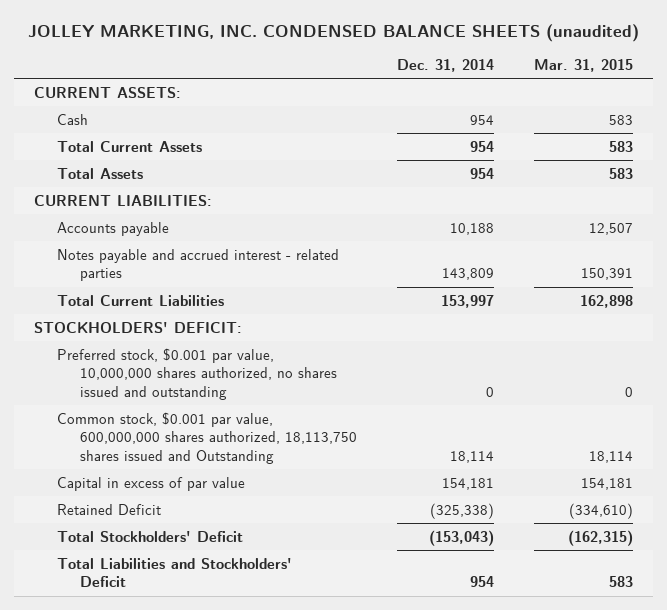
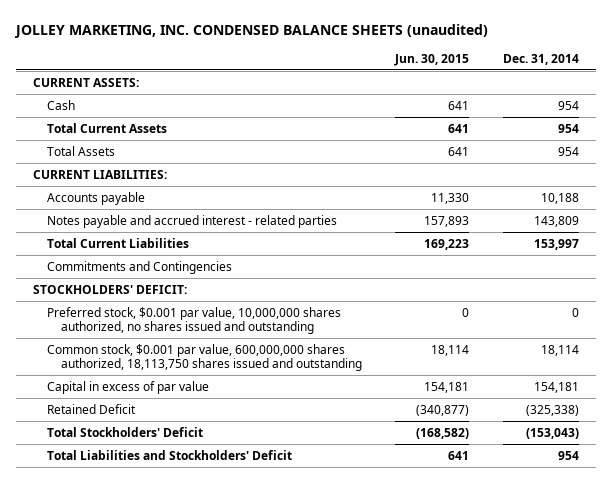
[534,58,634,72] Mar. 31, 2015 -> none
none -> [394,53,470,66] Jun. 30, 2015
none -> [46,260,232,274] Commitments and Contingencies
[57,411,358,464] Common stock, $0.001 par value, 600,000,000 shares authorized, 18,113,750 shares issued and Outstanding -> [46,343,362,372] Common stock, $0.001 par value, 600,000,000 shares authorized, 18,113,750 shares issued and outstanding

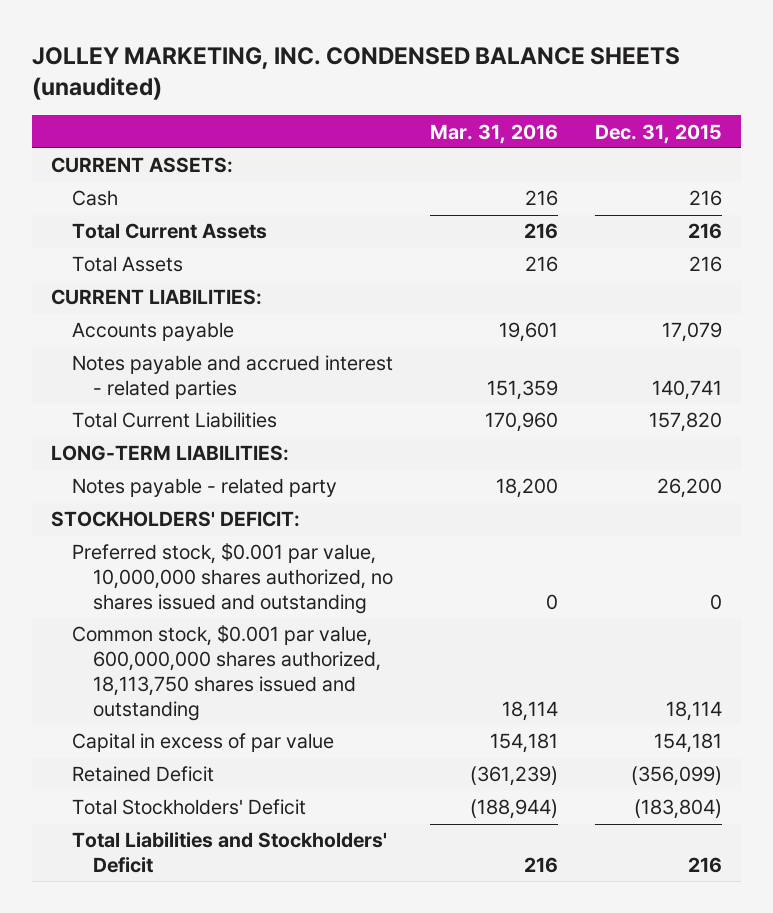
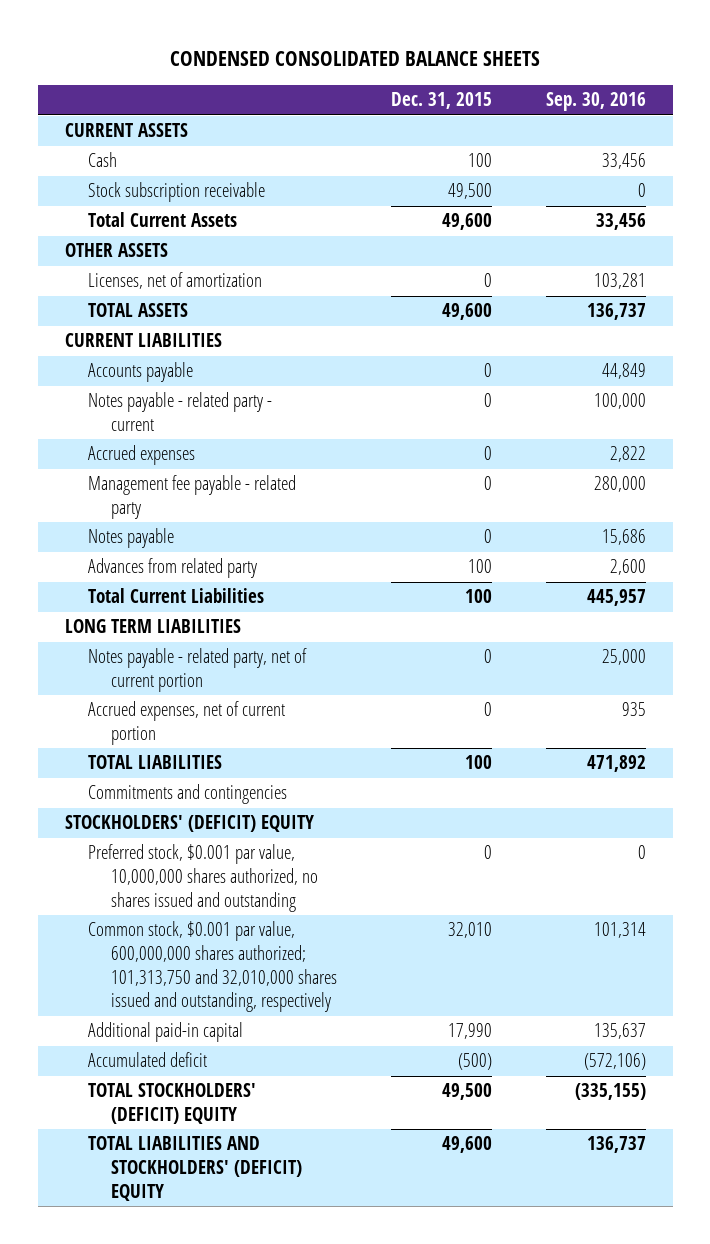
[32,46,681,101] JOLLEY MARKETING, INC. CONDENSED BALANCE SHEETS (unaudited) -> [170,51,541,67] CONDENSED CONSOLIDATED BALANCE SHEETS
[429,123,558,144] Mar. 31, 2016 -> none
none -> [545,92,646,112] Sep. 30, 2016
[71,355,393,400] Notes payable and accrued interest - related parties -> none
[50,157,233,174] CURRENT ASSETS: -> [64,123,188,138] CURRENT ASSETS
[689,190,723,207] 216 -> [467,153,492,168] 100
none -> [87,182,265,203] Stock subscription receivable
[688,223,723,240] 216 -> [441,213,492,231] 49,600
none -> [64,243,168,258] OTHER ASSETS
none -> [87,272,262,290] Licenses, net of amortization
[71,256,183,273] Total Assets -> [87,303,188,318] TOTAL ASSETS
[689,256,723,273] 216 -> [441,303,492,321] 49,600
[50,289,262,306] CURRENT LIABILITIES: -> [64,333,222,348] CURRENT LIABILITIES
[662,322,723,343] 17,079 -> [483,363,492,378] 0
none -> [87,392,272,432] Notes payable - related party - current
none -> [87,445,195,466] Accrued expenses
none -> [87,475,296,520] Management fee payable - related party
none -> [87,528,174,549] Notes payable
none -> [87,558,257,579] Advances from related party
[649,412,723,433] 157,820 -> [464,589,492,604] 100
[50,445,289,462] LONG-TERM LIABILITIES: -> [64,619,241,634] LONG TERM LIABILITIES
[71,478,337,498] Notes payable - related party -> [87,648,307,693] Notes payable - related party, net of current portion
[657,478,723,499] 26,200 -> [483,649,492,664] 0
none -> [87,701,285,746] Accrued expenses, net of current portion
none -> [87,755,222,770] TOTAL LIABILITIES
none -> [87,784,287,805] Commitments and contingencies
[50,511,300,528] STOCKHOLDERS' DEFICIT: -> [64,815,314,833] STOCKHOLDERS' (DEFICIT) EQUITY
[71,733,334,753] Capital in excess of par value -> none
[71,625,381,721] Common stock, $0.001 par value, 600,000,000 shares authorized, 18,113,750 shares issued and outstanding -> [87,921,337,1013] Common stock, $0.001 par value, 600,000,000 shares authorized; 101,313,750 and 32,010,000 shares issued and outstanding, respectively
[666,700,723,721] 18,114 -> [447,922,492,939] 32,010
none -> [87,1022,243,1043] Additional paid-in capital
[71,766,214,783] Retained Deficit -> [87,1052,207,1068] Accumulated deficit
[631,766,723,787] (356,099) -> [457,1053,492,1071] (500)
[71,799,306,816] Total Stockholders' Deficit -> [87,1083,256,1125] TOTAL STOCKHOLDERS' (DEFICIT) EQUITY
[634,799,723,820] (183,804) -> [441,1083,492,1101] 49,500
[71,832,387,874] Total Liabilities and Stockholders' Deficit -> [87,1136,302,1201] TOTAL LIABILITIES AND STOCKHOLDERS' (DEFICIT) EQUITY
[688,857,723,874] 216 -> [441,1136,492,1154] 49,600

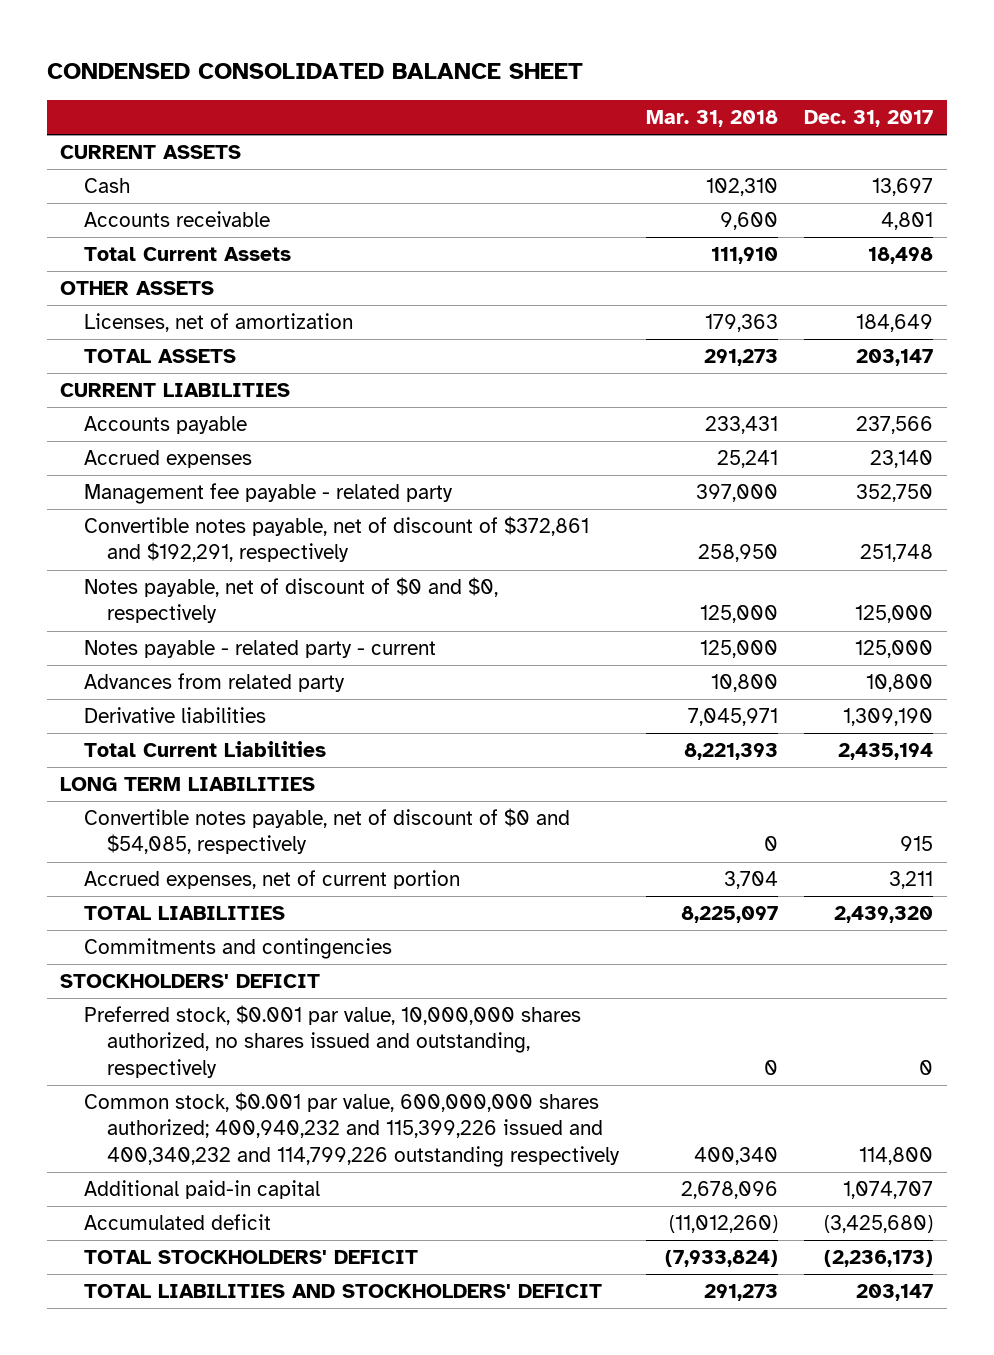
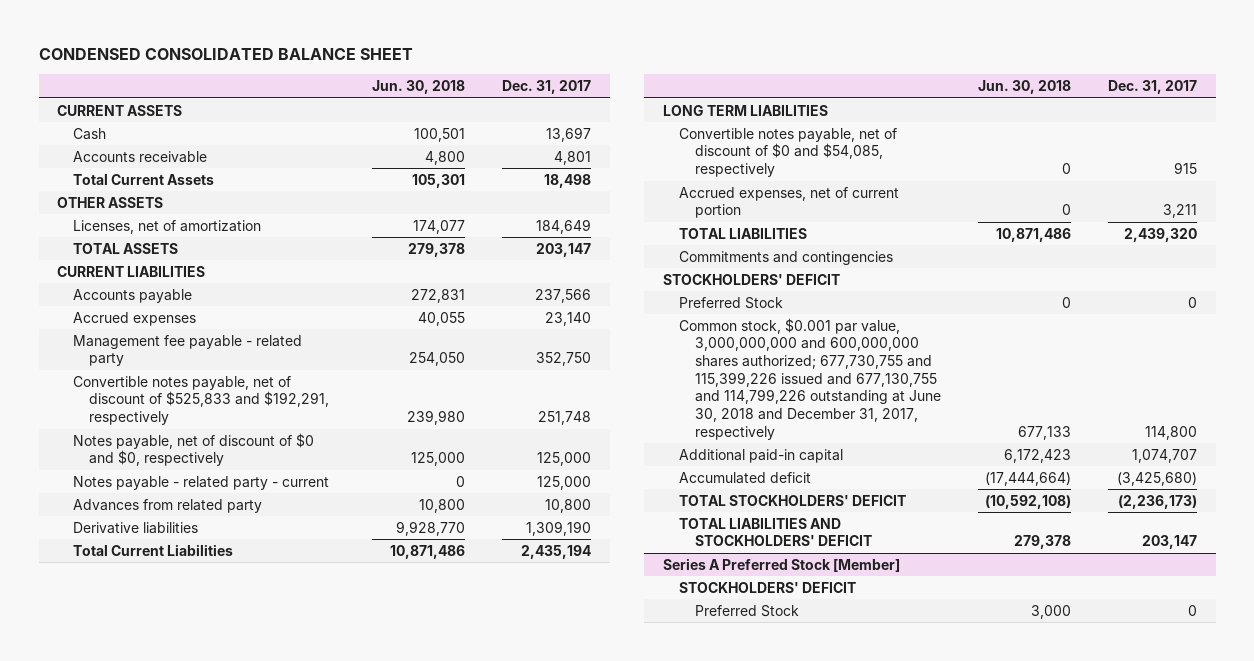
[645,109,778,127] Mar. 31, 2018 -> none
none -> [372,79,466,94] Jun. 30, 2018
[83,516,589,563] Convertible notes payable, net of discount of $372,861 and $192,291, respectively -> [73,375,330,426] Convertible notes payable, net of discount of $525,833 and $192,291, respectively
[83,1005,581,1078] Preferred stock, $0.001 par value, 10,000,000 shares authorized, no shares issued and outstanding, respectively -> [678,296,783,309] Preferred Stock
[83,1092,621,1167] Common stock, $0.001 par value, 600,000,000 shares authorized; 400,940,232 and 115,399,226 issued and 400,340,232 and 114,799,226 outstanding respectively -> [678,317,941,440] Common stock, $0.001 par value, 3,000,000,000 and 600,000,000 shares authorized; 677,730,755 and 115,399,226 issued and 677,130,755 and 114,799,226 outstanding at June 30, 2018 and December 31, 2017, respectively
none -> [662,557,900,572] Series A Preferred Stock [Member]
none -> [678,581,856,593] STOCKHOLDERS' DEFICIT
none -> [694,604,799,617] Preferred Stock

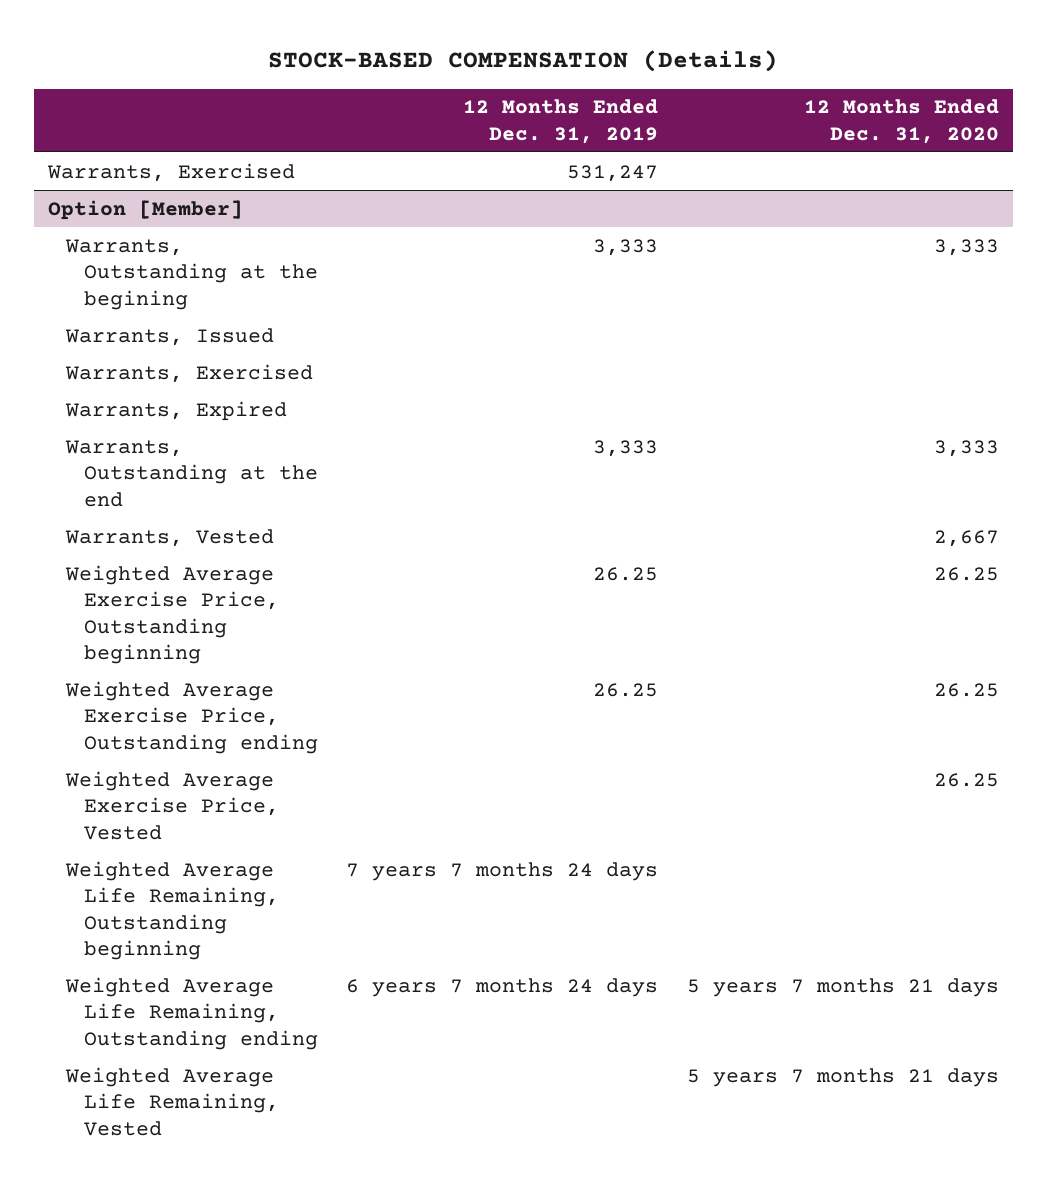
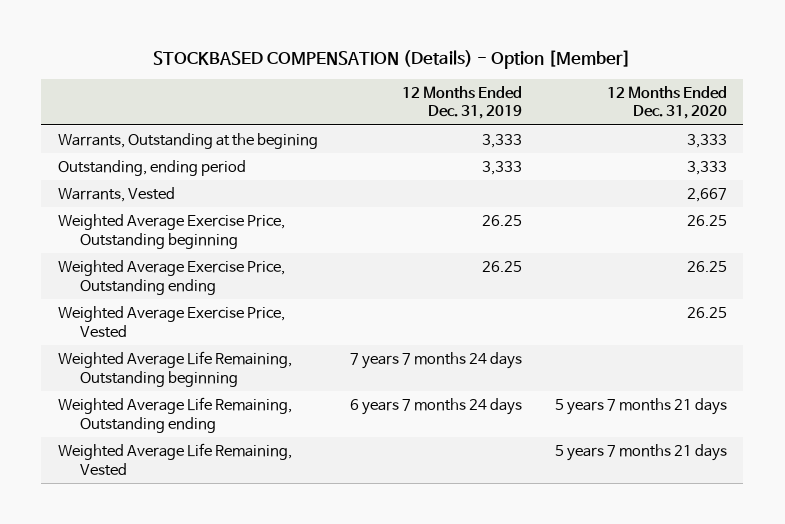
[268,50,779,73] STOCK-BASED COMPENSATION (Details) -> [153,50,632,70] STOCKBASED COMPENSATION (Details) - Option [Member]
[47,162,296,182] Warrants, Exercised -> none
[48,199,244,220] Option [Member] -> none
[65,327,275,346] Warrants, Issued -> none
[65,363,314,383] Warrants, Exercised -> none
[65,400,288,421] Warrants, Expired -> none
[65,439,318,507] Warrants, Outstanding at the end -> [57,159,246,176] Outstanding, ending period

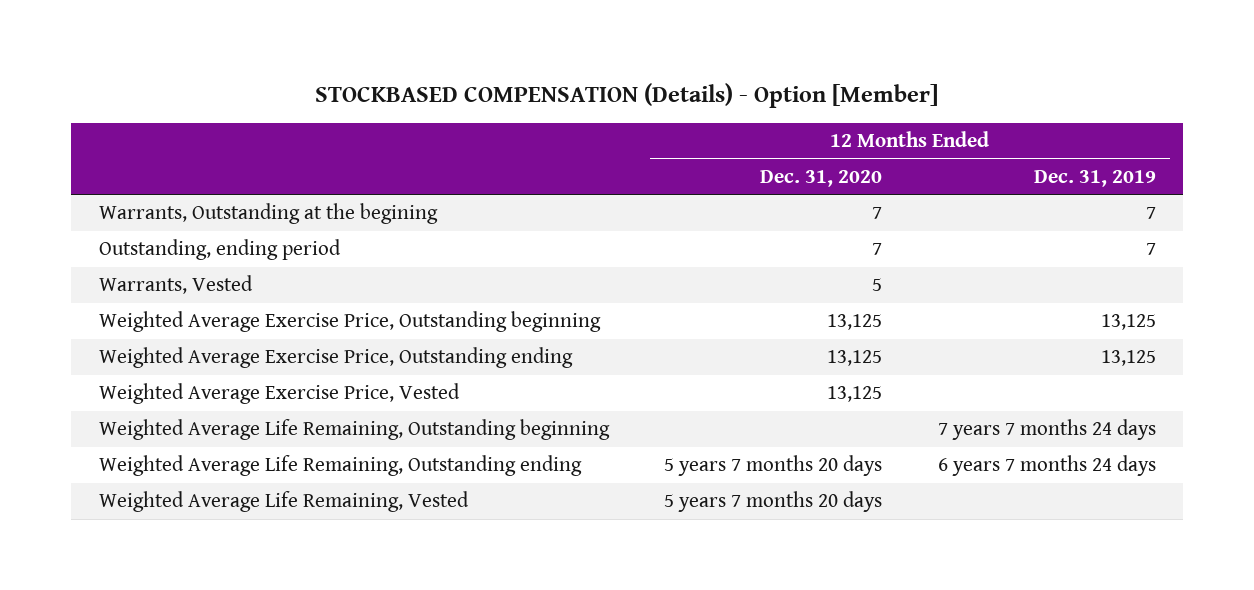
[482,133,523,148] 3,333 -> [1145,207,1156,220] 7
[687,133,728,148] 3,333 -> [872,207,883,220] 7
[482,160,523,175] 3,333 -> [1145,243,1156,256] 7
[687,160,728,175] 3,333 -> [872,243,883,256] 7
[687,187,728,202] 2,667 -> [872,278,883,292] 5
[482,214,523,226] 26.25 -> [1100,314,1156,331] 13,125
[687,214,728,226] 26.25 -> [827,314,883,331] 13,125
[482,260,523,272] 26.25 -> [1100,350,1156,367] 13,125
[687,260,728,272] 26.25 -> [827,350,883,367] 13,125
[687,306,728,318] 26.25 -> [827,386,883,403] 13,125
[555,397,728,415] 5 years 7 months 21 days -> [664,455,883,477] 5 years 7 months 20 days
[555,443,728,461] 5 years 7 months 21 days -> [664,491,883,513] 5 years 7 months 20 days

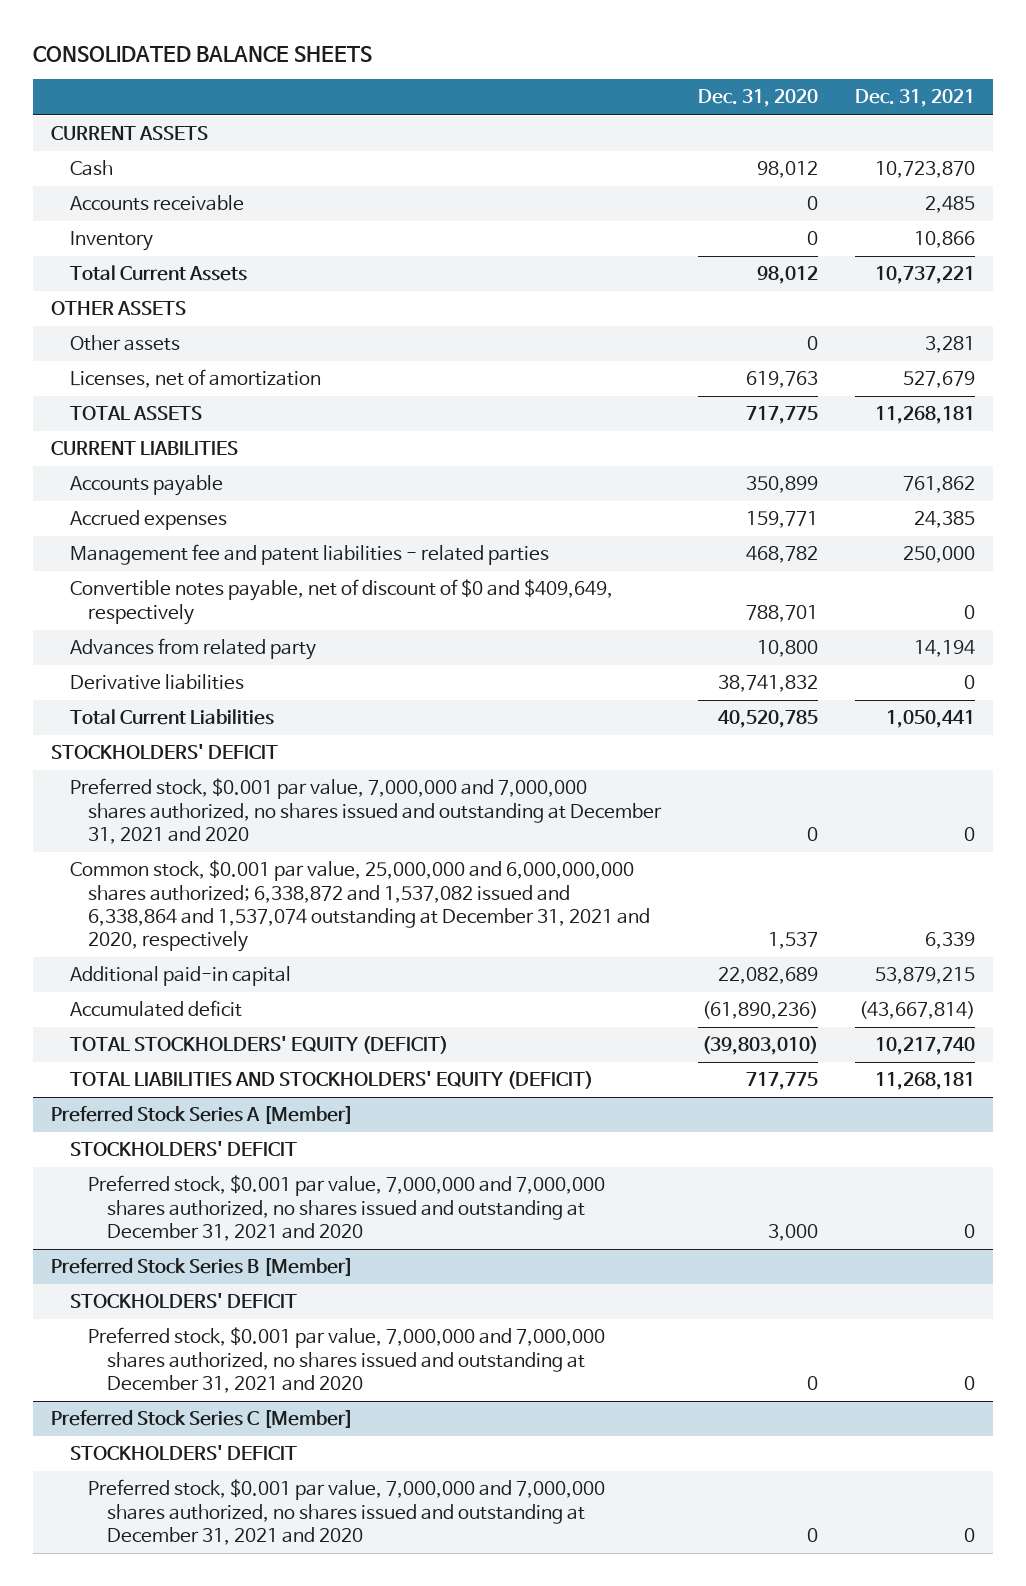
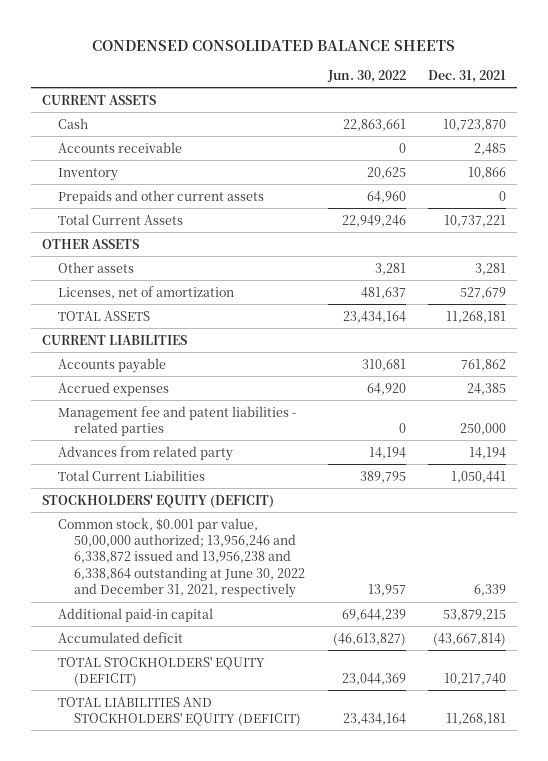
[32,46,372,63] CONSOLIDATED BALANCE SHEETS -> [91,39,455,51] CONDENSED CONSOLIDATED BALANCE SHEETS
[697,89,818,108] Dec. 31, 2020 -> none
none -> [326,69,406,83] Jun. 30, 2022
none -> [58,189,265,204] Prepaids and other current assets
[69,579,613,625] Convertible notes payable, net of discount of $0 and $409,649, respectively -> none
[69,674,244,691] Derivative liabilities -> none
[69,778,663,844] Preferred stock, $0.001 par value, 7,000,000 and 7,000,000 shares authorized, no shares issued and outstanding at December 31, 2021 and 2020 -> none
[51,744,279,760] STOCKHOLDERS' DEFICIT -> [41,493,274,508] STOCKHOLDERS' EQUITY (DEFICIT)
[69,860,651,953] Common stock, $0.001 par value, 25,000,000 and 6,000,000,000 shares authorized; 6,338,872 and 1,537,082 issued and 6,338,864 and 1,537,074 outstanding at December 31, 2021 and 2020, respectively -> [58,517,306,599] Common stock, $0.001 par value, 50,00,000 authorized; 13,956,246 and 6,338,872 issued and 13,956,238 and 6,338,864 outstanding at June 30, 2022 and December 31, 2021, respectively
[51,1105,354,1125] Preferred Stock Series A [Member] -> none
[69,1141,297,1157] STOCKHOLDERS' DEFICIT -> none
[88,1175,606,1241] Preferred stock, $0.001 par value, 7,000,000 and 7,000,000 shares authorized, no shares issued and outstanding at December 31, 2021 and 2020 -> none
[51,1257,354,1277] Preferred Stock Series B [Member] -> none
[69,1293,297,1309] STOCKHOLDERS' DEFICIT -> none
[88,1327,606,1393] Preferred stock, $0.001 par value, 7,000,000 and 7,000,000 shares authorized, no shares issued and outstanding at December 31, 2021 and 2020 -> none
[51,1409,354,1429] Preferred Stock Series C [Member] -> none
[69,1445,297,1461] STOCKHOLDERS' DEFICIT -> none
[88,1479,606,1545] Preferred stock, $0.001 par value, 7,000,000 and 7,000,000 shares authorized, no shares issued and outstanding at December 31, 2021 and 2020 -> none

